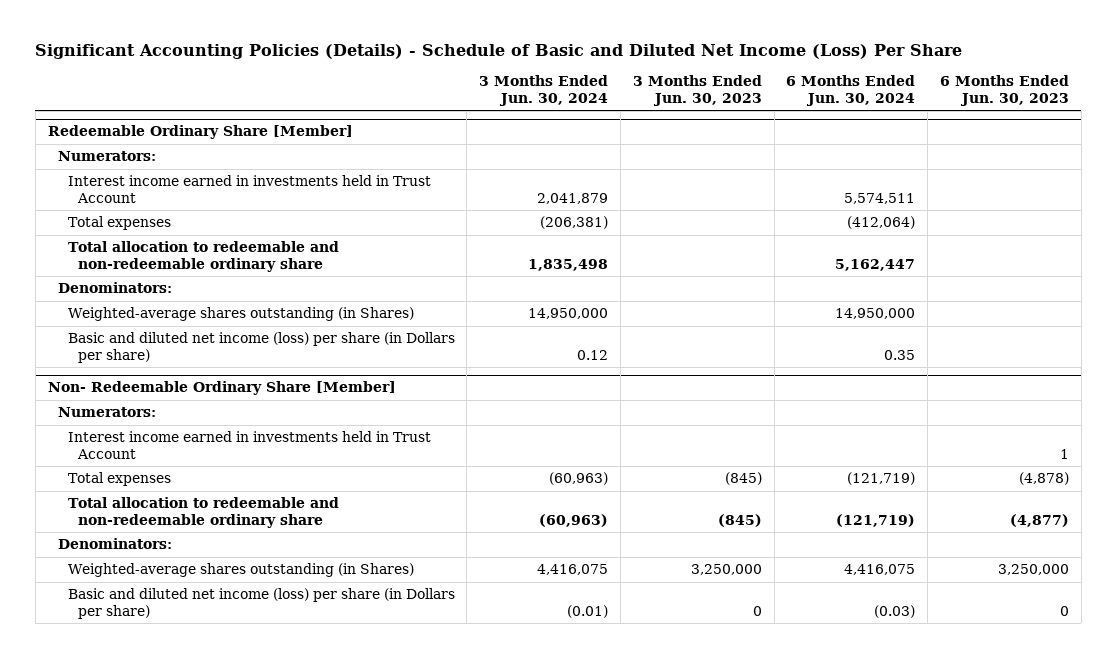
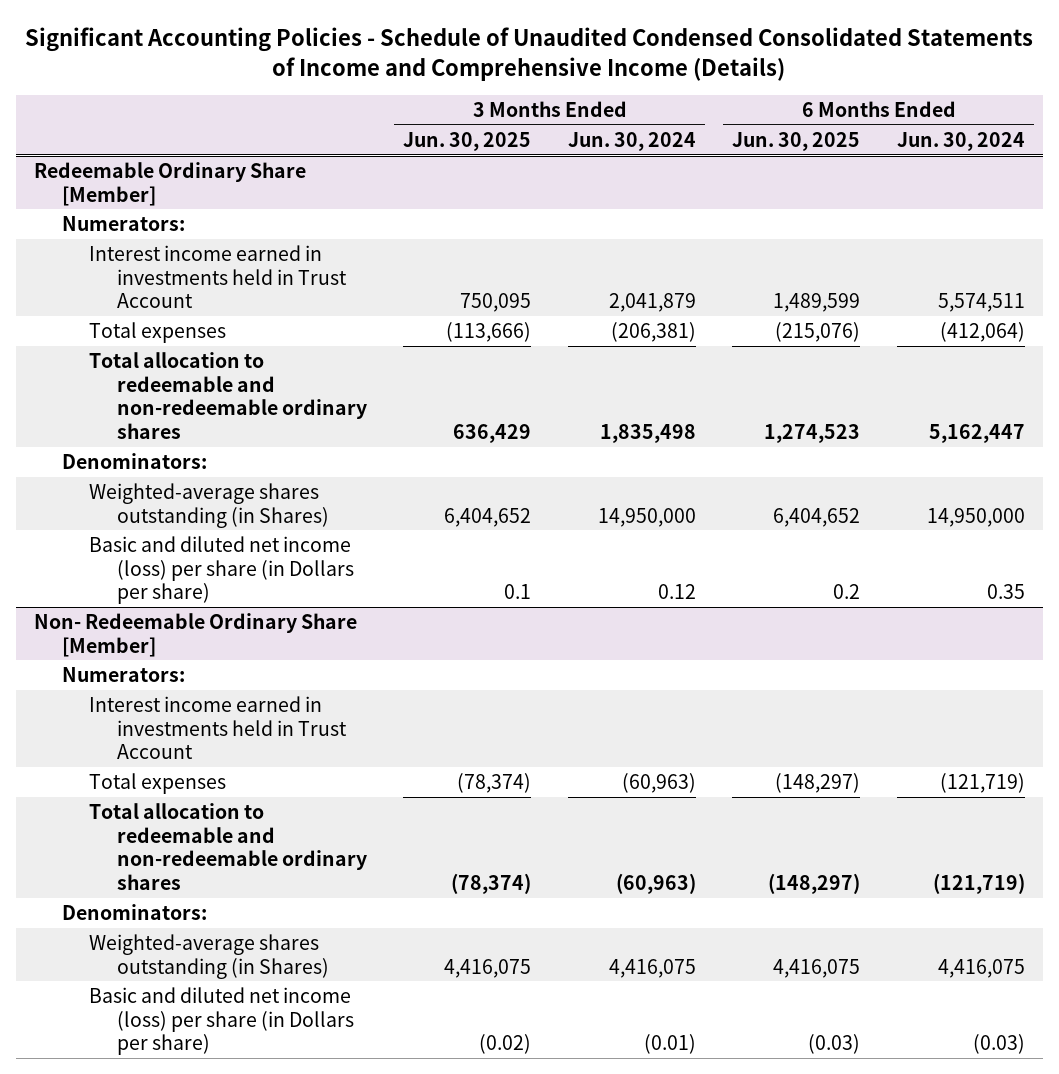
[35,43,963,59] Significant Accounting Policies (Details) - Schedule of Basic and Diluted Net Income (Loss) Per Share -> [25,26,1034,81] Significant Accounting Policies - Schedule of Unaudited Condensed Consolidated Statements of Income and Comprehensive Income (Details)
[632,75,762,107] 3 Months Ended Jun. 30, 2023 -> none
[939,75,1069,107] 6 Months Ended Jun. 30, 2023 -> none
none -> [403,131,532,151] Jun. 30, 2025
none -> [732,131,861,151] Jun. 30, 2025
[67,241,339,272] Total allocation to redeemable and non-redeemable ordinary share -> [89,351,368,440] Total allocation to redeemable and non-redeemable ordinary shares
[67,497,339,528] Total allocation to redeemable and non-redeemable ordinary share -> [89,802,368,891] Total allocation to redeemable and non-redeemable ordinary shares

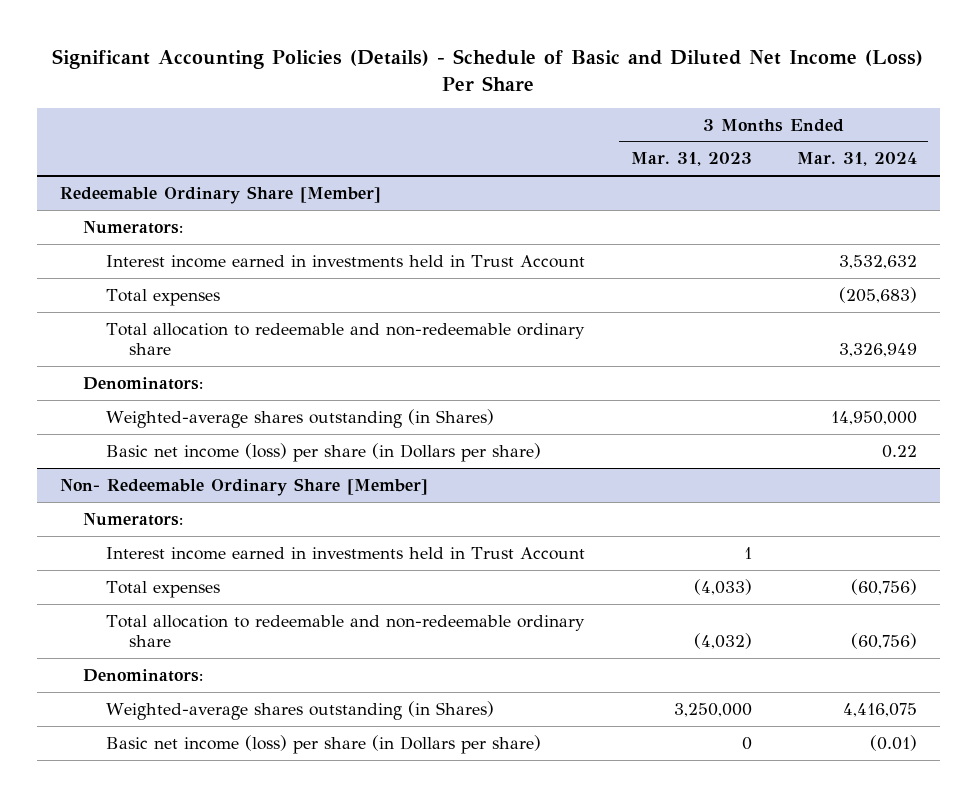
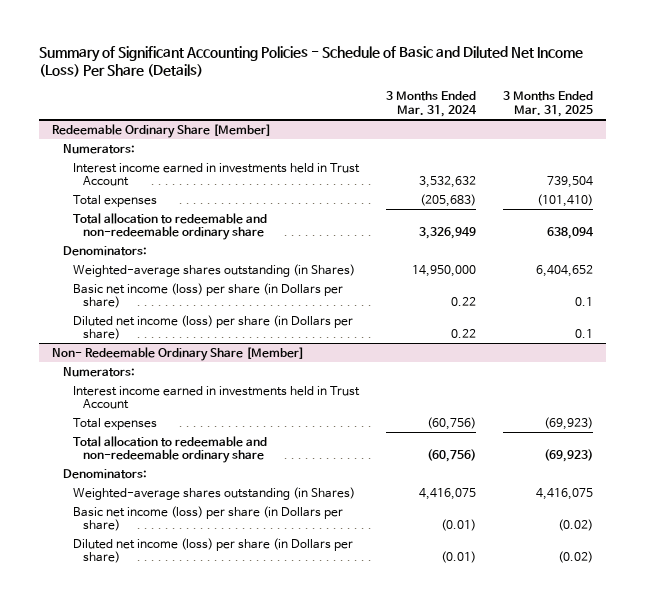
[52,48,924,91] Significant Accounting Policies (Details) - Schedule of Basic and Diluted Net Income (Loss) Per Share -> [38,45,583,78] Summary of Significant Accounting Policies - Schedule of Basic and Diluted Net Income (Loss) Per Share (Details)
[630,152,752,167] Mar. 31, 2023 -> none
none -> [502,91,593,118] 3 Months Ended Mar. 31, 2025
none -> [72,314,353,341] Diluted net income (loss) per share (in Dollars per share)
none -> [72,537,353,564] Diluted net income (loss) per share (in Dollars per share)

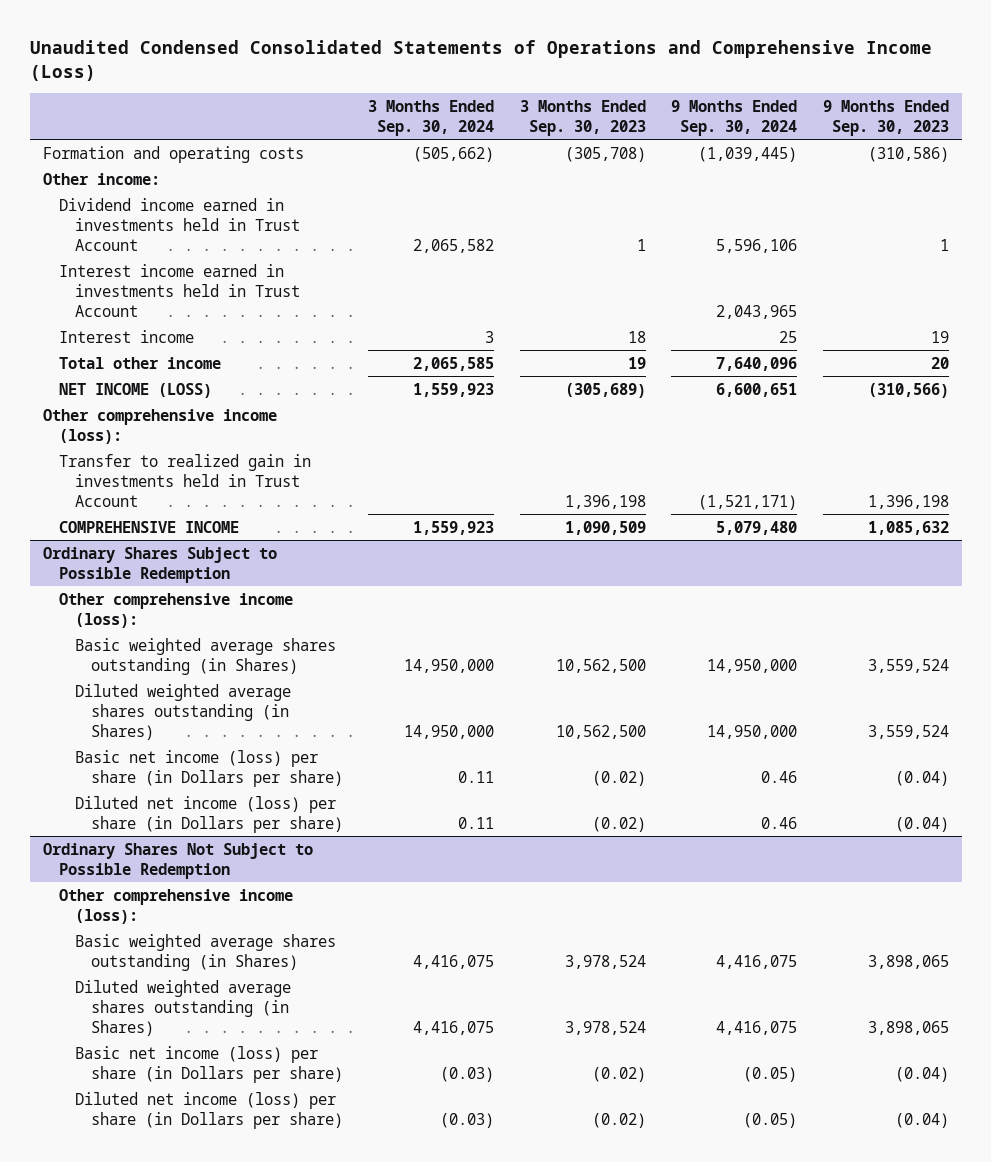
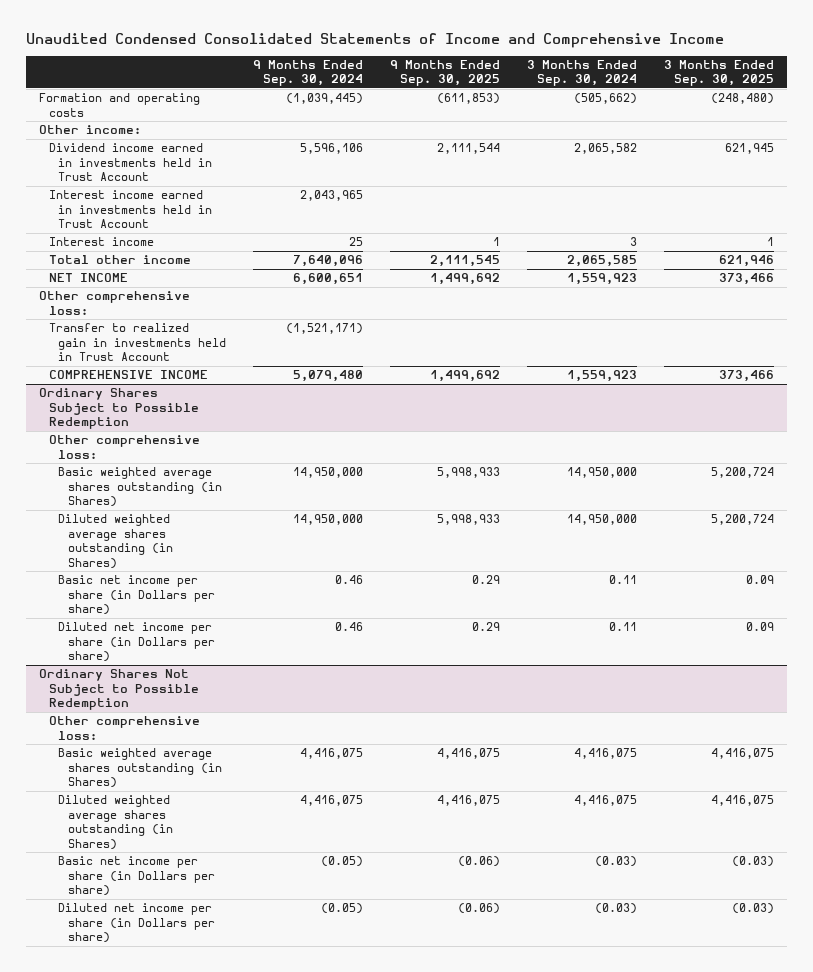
[29,39,932,81] Unaudited Condensed Consolidated Statements of Operations and Comprehensive Income (Loss) -> [25,32,724,48] Unaudited Condensed Consolidated Statements of Income and Comprehensive Income
[519,99,646,136] 3 Months Ended Sep. 30, 2023 -> none
[822,99,949,136] 9 Months Ended Sep. 30, 2023 -> none
none -> [390,59,501,87] 9 Months Ended Sep. 30, 2025
none -> [664,59,775,87] 3 Months Ended Sep. 30, 2025
[58,382,212,398] NET INCOME (LOSS) -> [48,273,128,283] NET INCOME
[42,408,277,444] Other comprehensive income (loss): -> [39,291,191,315] Other comprehensive loss:
[58,592,293,628] Other comprehensive income (loss): -> [48,435,200,459] Other comprehensive loss:
[74,749,343,787] Basic net income (loss) per share (in Dollars per share) -> [58,575,216,616] Basic net income per share (in Dollars per share)
[74,795,343,833] Diluted net income (loss) per share (in Dollars per share) -> [58,622,216,663] Diluted net income per share (in Dollars per share)
[58,888,293,924] Other comprehensive income (loss): -> [48,716,200,740] Other comprehensive loss:
[74,1045,343,1083] Basic net income (loss) per share (in Dollars per share) -> [58,856,216,897] Basic net income per share (in Dollars per share)
[74,1091,343,1129] Diluted net income (loss) per share (in Dollars per share) -> [58,903,216,944] Diluted net income per share (in Dollars per share)

